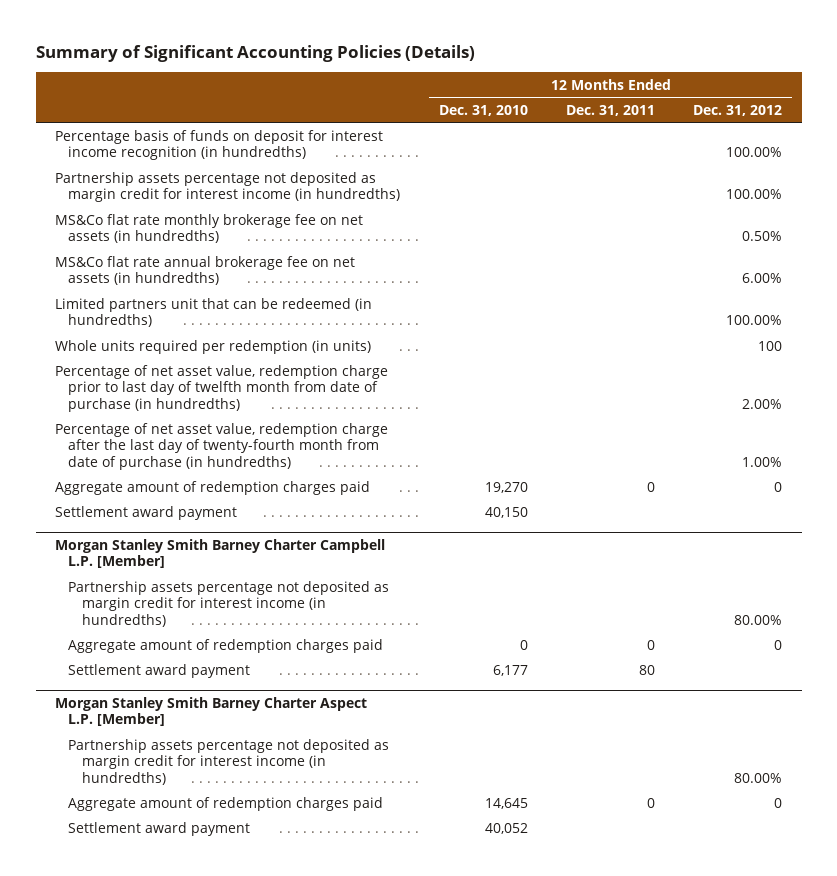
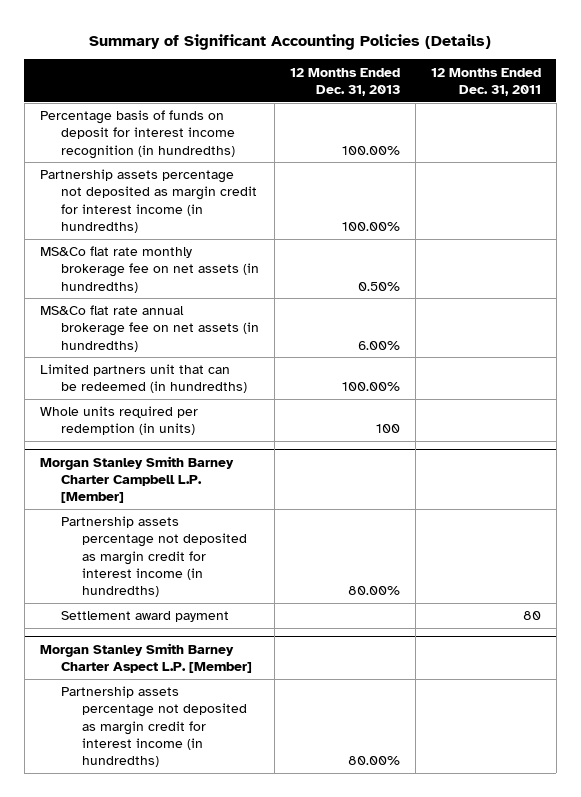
[438,104,528,116] Dec. 31, 2010 -> none
[693,104,783,116] Dec. 31, 2012 -> none
none -> [289,67,400,96] 12 Months Ended Dec. 31, 2013
[54,364,388,412] Percentage of net asset value, redemption charge prior to last day of twelfth month from date of purchase (in hundredths) -> none
[54,422,388,470] Percentage of net asset value, redemption charge after the last day of twenty-fourth month from date of purchase (in hundredths) -> none
[54,480,370,495] Aggregate amount of redemption charges paid -> none
[54,505,237,520] Settlement award payment -> none
[68,638,384,653] Aggregate amount of redemption charges paid -> none
[68,796,384,811] Aggregate amount of redemption charges paid -> none
[68,821,251,836] Settlement award payment -> none

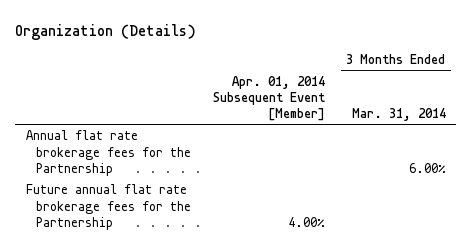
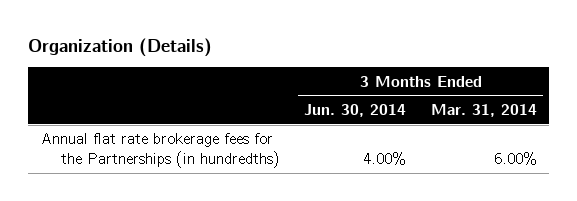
[212,75,325,122] Apr. 01, 2014 Subsequent Event [Member] -> none
none -> [304,103,407,117] Jun. 30, 2014
[25,184,191,230] Future annual flat rate brokerage fees for the Partnership -> none
[25,130,191,176] Annual flat rate brokerage fees for the Partnership -> [40,133,281,168] Annual flat rate brokerage fees for the Partnerships (in hundredths)

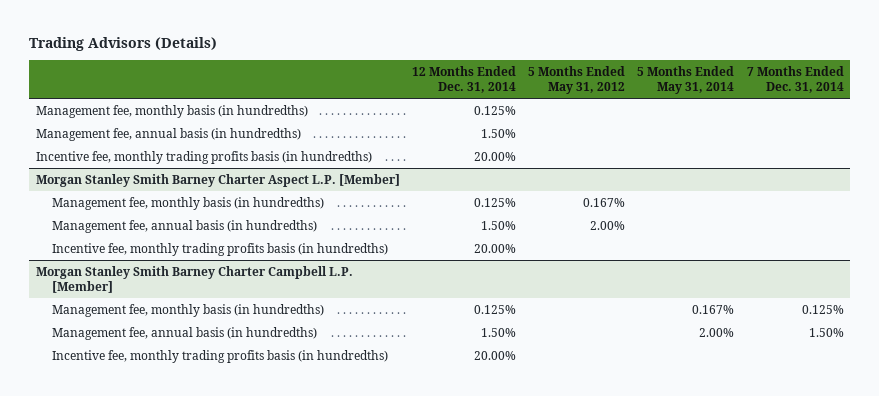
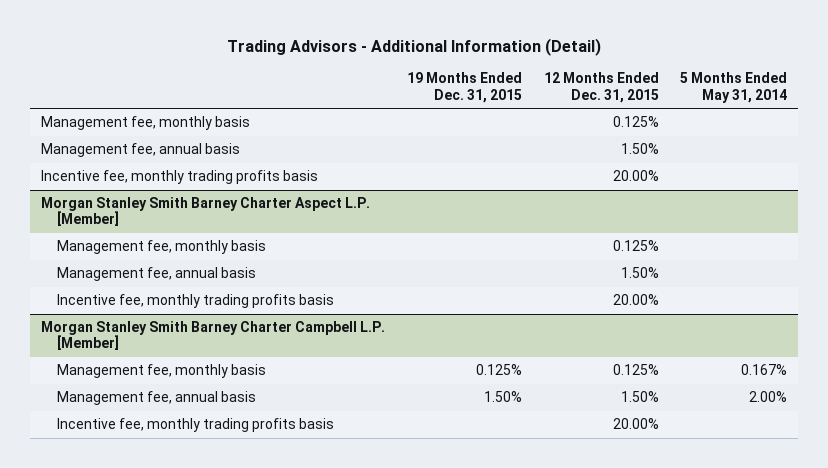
[29,37,218,52] Trading Advisors (Details) -> [227,37,602,56] Trading Advisors - Additional Information (Detail)
[411,66,516,93] 12 Months Ended Dec. 31, 2014 -> none
[528,66,626,94] 5 Months Ended May 31, 2012 -> none
[746,66,844,93] 7 Months Ended Dec. 31, 2014 -> none
none -> [406,72,522,103] 19 Months Ended Dec. 31, 2015
none -> [543,72,659,103] 12 Months Ended Dec. 31, 2015
[35,104,308,118] Management fee, monthly basis (in hundredths) -> [41,116,251,131] Management fee, monthly basis
[35,127,301,141] Management fee, annual basis (in hundredths) -> [41,143,241,158] Management fee, annual basis
[35,150,372,164] Incentive fee, monthly trading profits basis (in hundredths) -> [41,170,319,185] Incentive fee, monthly trading profits basis
[52,196,325,210] Management fee, monthly basis (in hundredths) -> [56,240,266,255] Management fee, monthly basis
[52,219,318,233] Management fee, annual basis (in hundredths) -> [56,267,256,282] Management fee, annual basis
[52,242,389,256] Incentive fee, monthly trading profits basis (in hundredths) -> [56,294,334,309] Incentive fee, monthly trading profits basis
[52,303,325,317] Management fee, monthly basis (in hundredths) -> [56,364,266,379] Management fee, monthly basis
[52,326,318,340] Management fee, annual basis (in hundredths) -> [56,391,256,406] Management fee, annual basis
[52,349,389,363] Incentive fee, monthly trading profits basis (in hundredths) -> [56,418,334,433] Incentive fee, monthly trading profits basis

